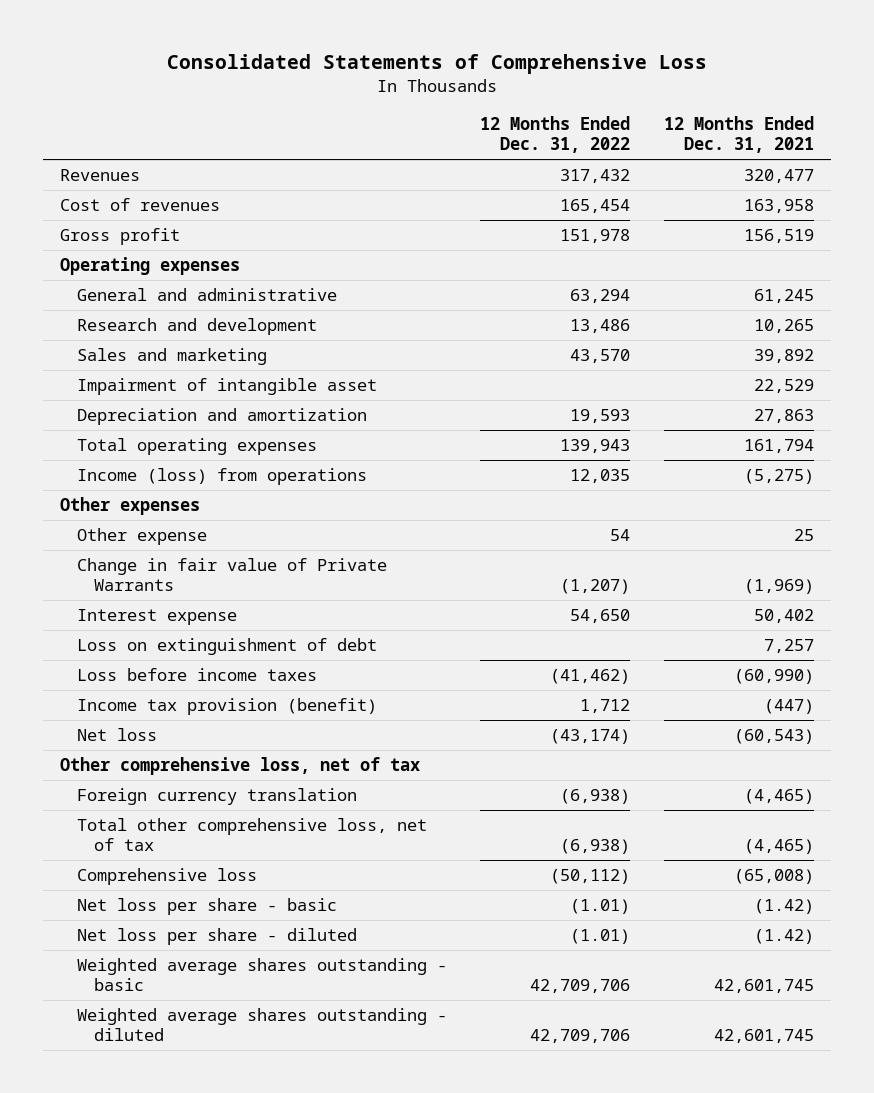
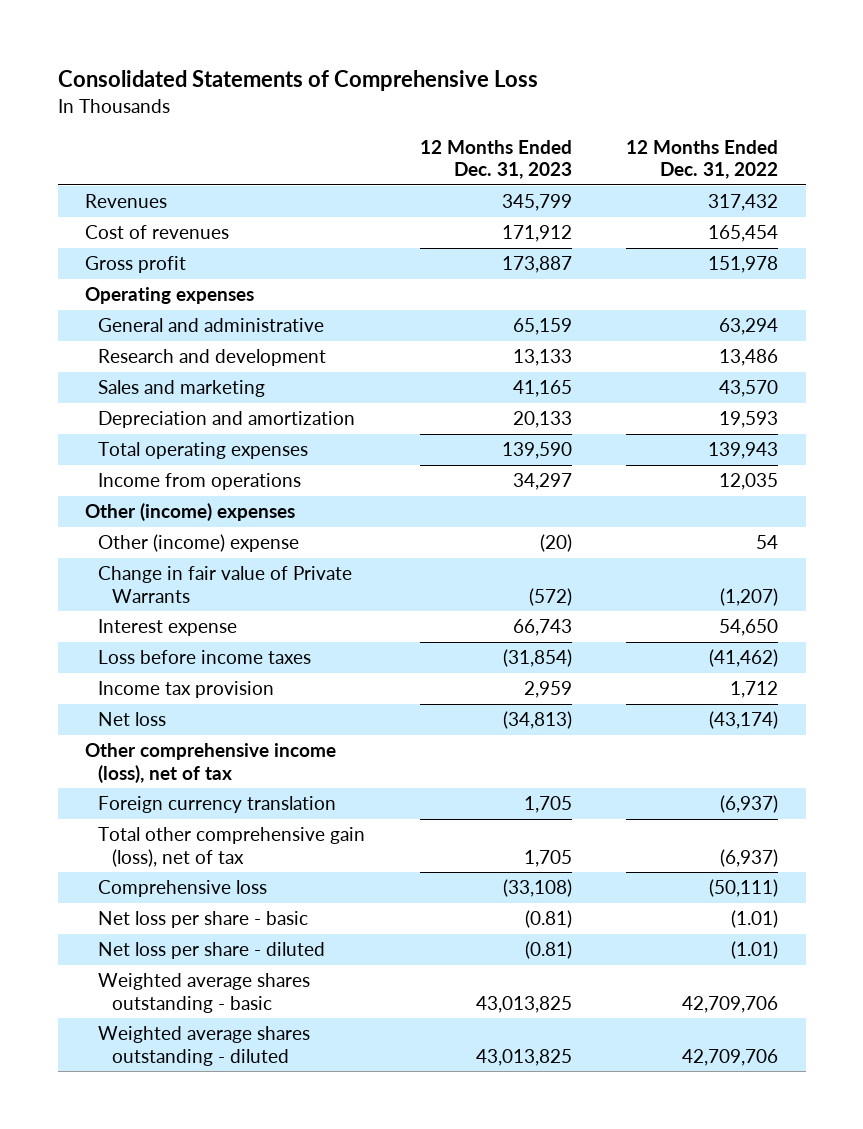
[663,116,814,154] 12 Months Ended Dec. 31, 2021 -> none
none -> [419,139,572,180] 12 Months Ended Dec. 31, 2023
[76,378,377,396] Impairment of intangible asset -> none
[76,468,367,486] Income (loss) from operations -> [98,473,302,491] Income from operations
[59,497,200,516] Other expenses -> [84,503,295,522] Other (income) expenses
[76,528,207,546] Other expense -> [98,534,300,553] Other (income) expense
[76,638,377,656] Loss on extinguishment of debt -> none
[76,698,377,716] Income tax provision (benefit) -> [98,681,275,699] Income tax provision
[59,757,420,776] Other comprehensive loss, net of tax -> [84,743,336,783] Other comprehensive income (loss), net of tax
[560,789,631,805] (6,938) -> [720,795,779,814] (6,937)
[76,818,427,852] Total other comprehensive loss, net of tax -> [98,827,366,867] Total other comprehensive gain (loss), net of tax
[560,839,631,855] (6,938) -> [720,848,779,867] (6,937)
[550,869,631,885] (50,112) -> [709,879,779,898] (50,111)

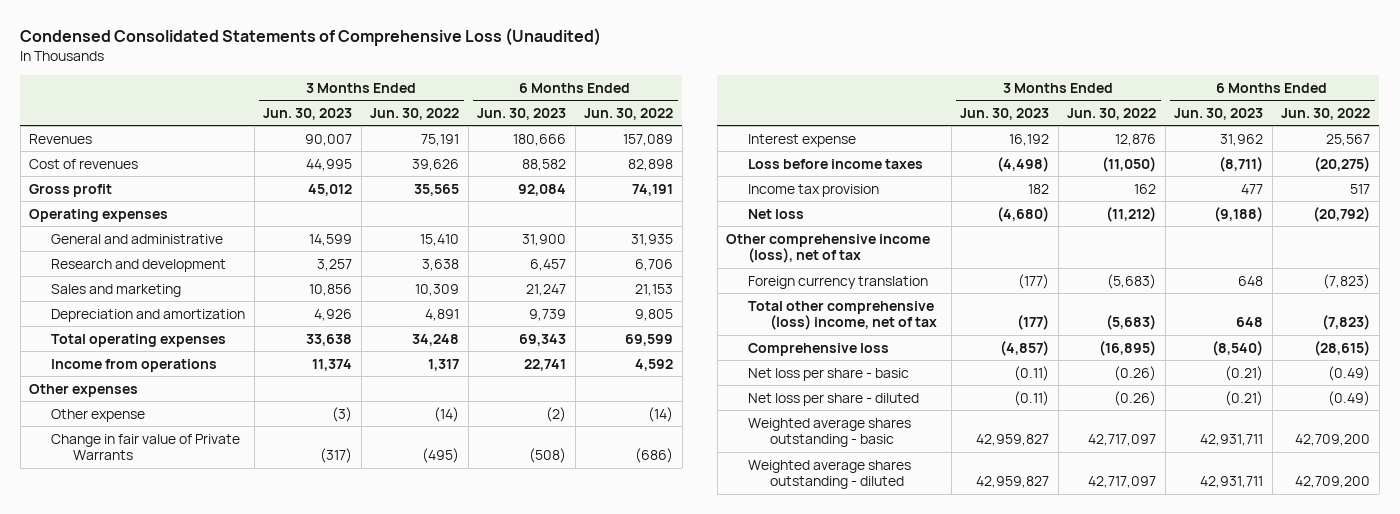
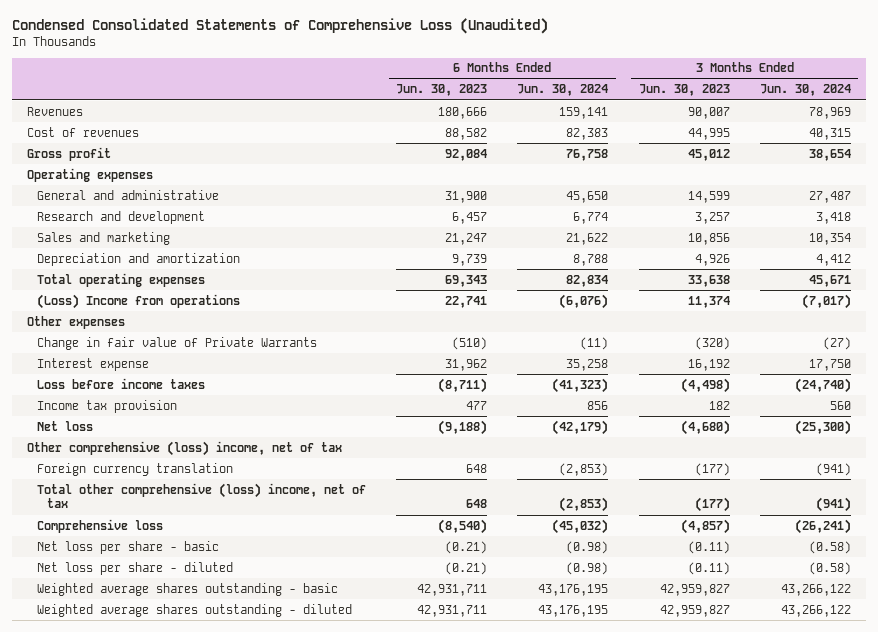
[370,107,460,120] Jun. 30, 2022 -> none
[584,107,674,120] Jun. 30, 2022 -> none
none -> [517,84,609,97] Jun. 30, 2024
none -> [759,84,851,97] Jun. 30, 2024
[51,358,218,372] Income from operations -> [36,293,240,309] (Loss) Income from operations
[51,408,146,422] Other expense -> none
[320,448,353,464] (317) -> [694,336,730,350] (320)
[529,448,567,464] (508) -> [452,336,488,350] (510)
[726,233,931,264] Other comprehensive income (loss), net of tax -> [27,440,343,456] Other comprehensive (loss) income, net of tax

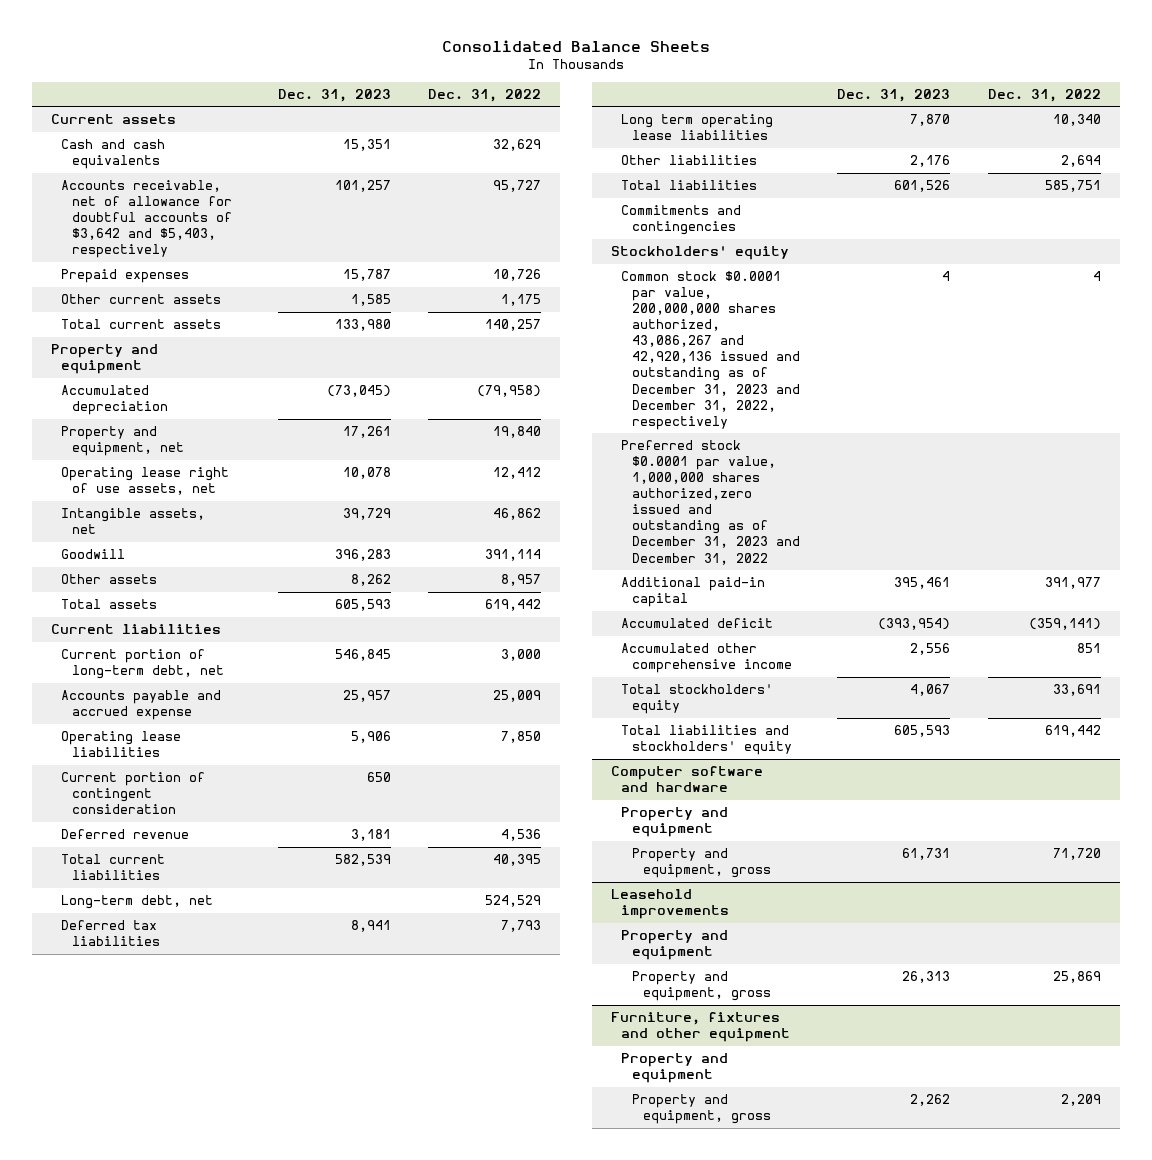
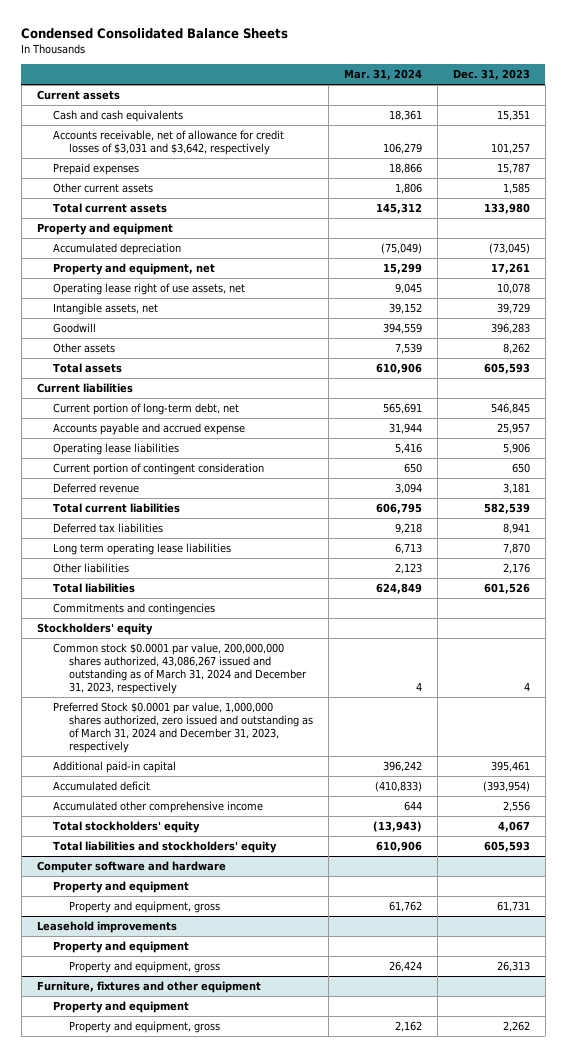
[441,39,710,52] Consolidated Balance Sheets -> [21,28,289,40] Condensed Consolidated Balance Sheets
[428,89,542,103] Dec. 31, 2022 -> none
none -> [343,69,422,81] Mar. 31, 2024
[61,180,233,259] Accounts receivable, net of allowance for doubtful accounts of $3,642 and $5,403, respectively -> [52,129,284,155] Accounts receivable, net of allowance for credit losses of $3,031 and $3,642, respectively
[61,895,214,910] Long-term debt, net -> none
[621,271,800,430] Common stock $0.0001 par value, 200,000,000 shares authorized, 43,086,267 and 42,920,136 issued and outstanding as of December 31, 2023 and December 31, 2022, respectively -> [52,642,307,694] Common stock $0.0001 par value, 200,000,000 shares authorized, 43,086,267 issued and outstanding as of March 31, 2024 and December 31, 2023, respectively
[621,440,800,565] Preferred stock $0.0001 par value, 1,000,000 shares authorized,zero issued and outstanding as of December 31, 2023 and December 31, 2022 -> [52,701,313,753] Preferred Stock $0.0001 par value, 1,000,000 shares authorized, zero issued and outstanding as of March 31, 2024 and December 31, 2023, respectively

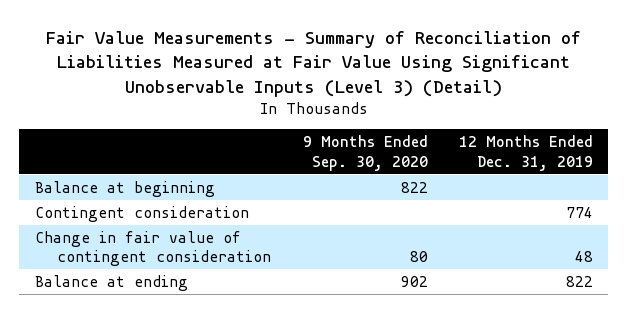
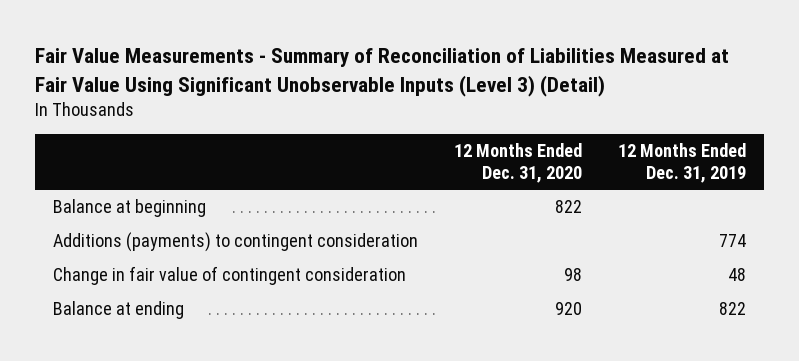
[302,135,428,171] 9 Months Ended Sep. 30, 2020 -> none
none -> [453,143,582,184] 12 Months Ended Dec. 31, 2020
[35,205,250,222] Contingent consideration -> [53,232,419,253] Additions (payments) to contingent consideration

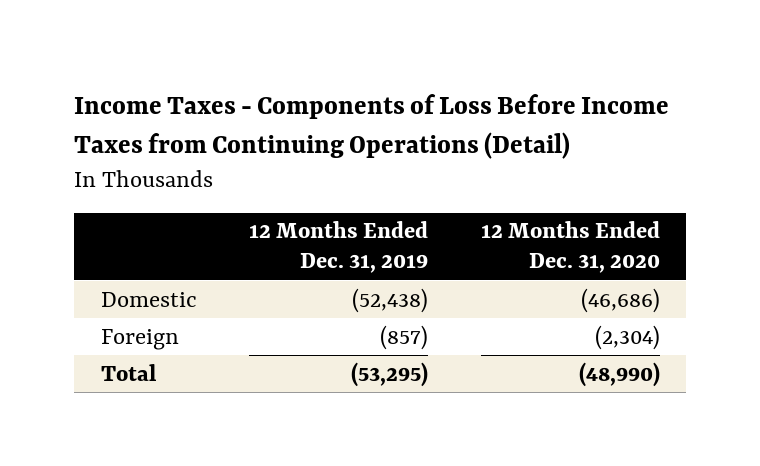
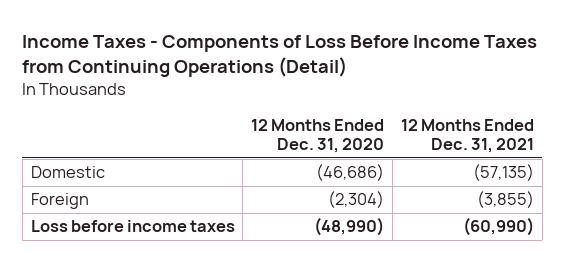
[249,221,429,274] 12 Months Ended Dec. 31, 2019 -> none
none -> [400,118,534,154] 12 Months Ended Dec. 31, 2021
[100,363,156,381] Total -> [30,220,235,233] Loss before income taxes

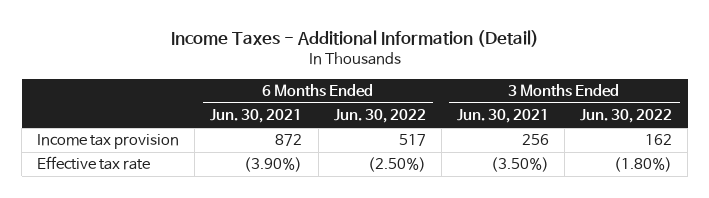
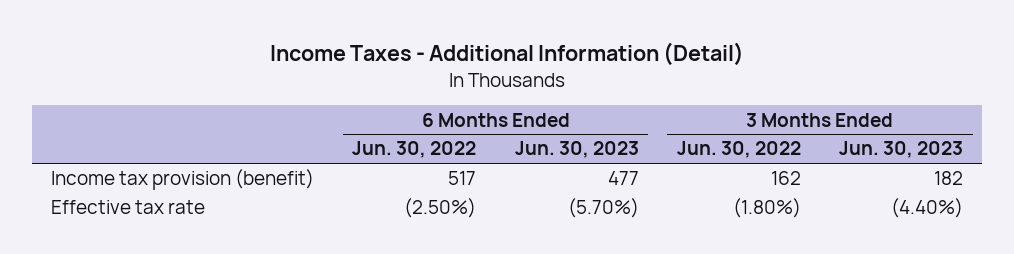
[210,109,303,124] Jun. 30, 2021 -> none
[456,109,549,124] Jun. 30, 2021 -> none
none -> [514,141,639,159] Jun. 30, 2023
none -> [839,141,964,159] Jun. 30, 2023
[37,134,180,150] Income tax provision -> [51,169,315,191] Income tax provision (benefit)

